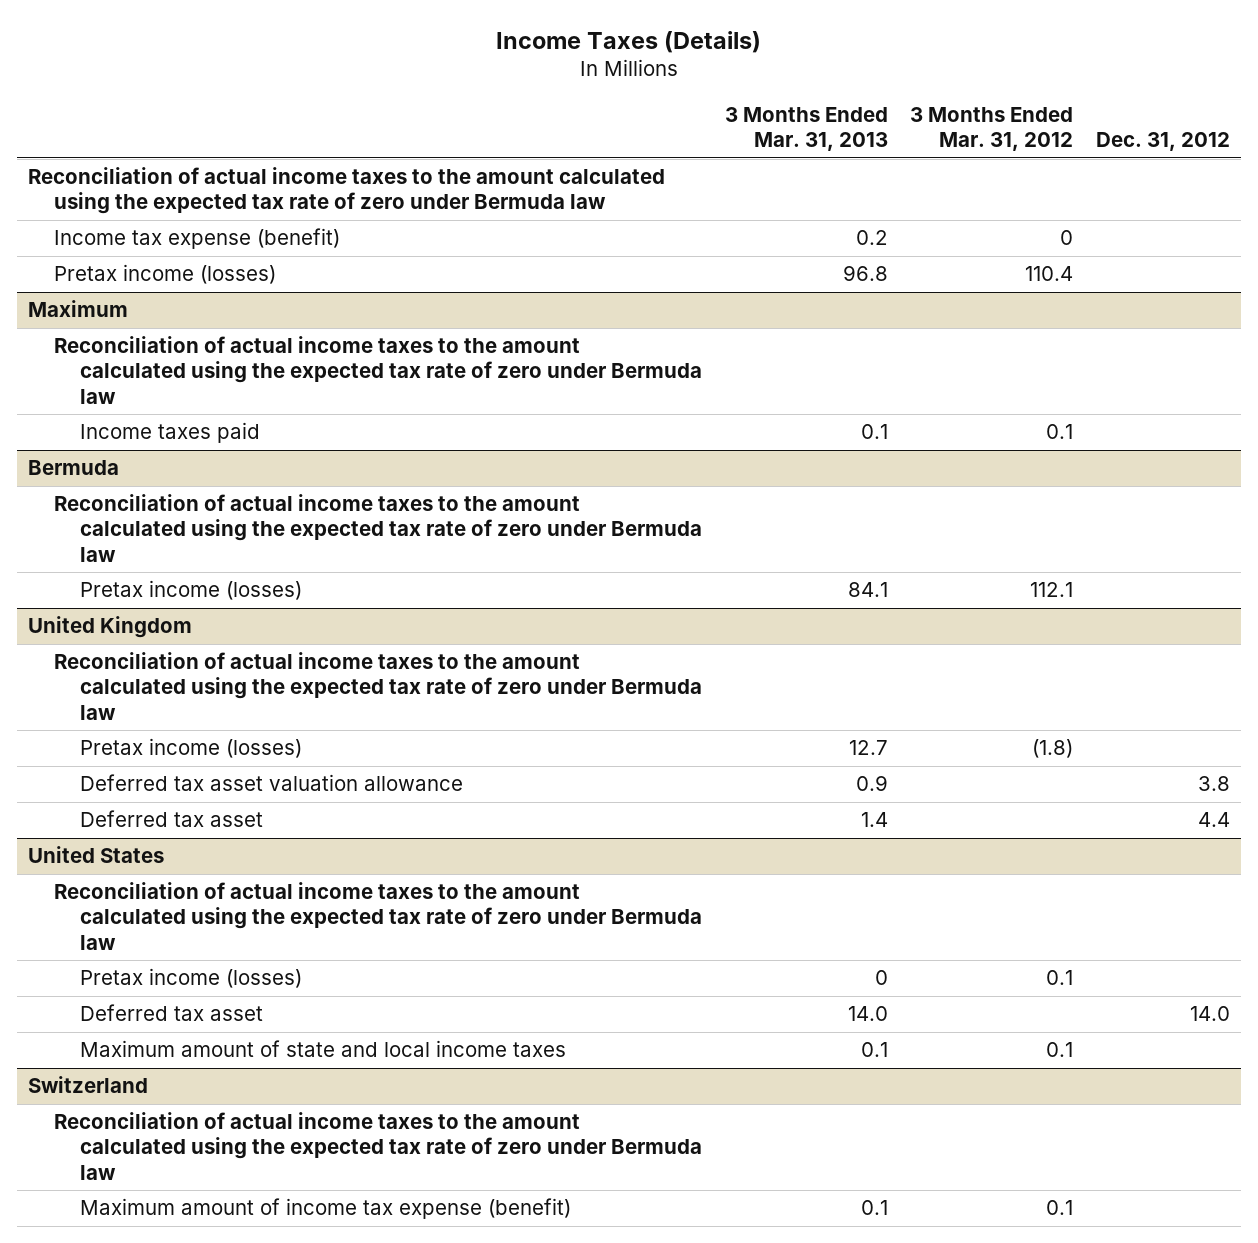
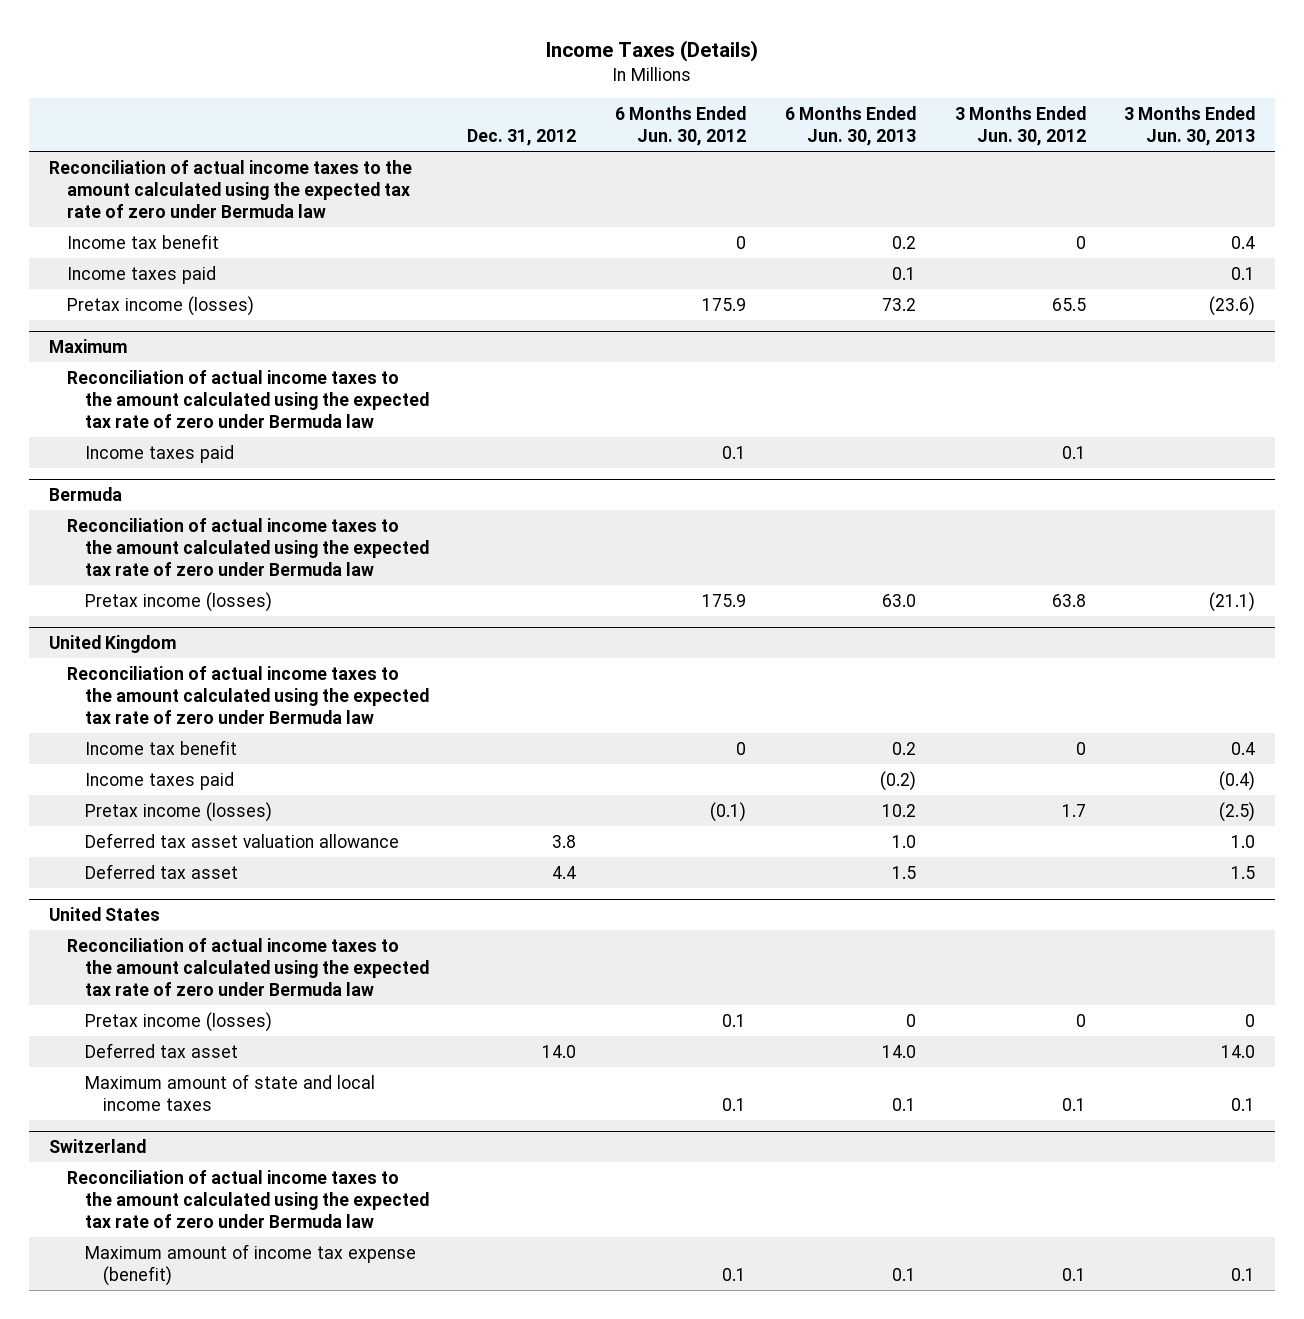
[724,106,888,152] 3 Months Ended Mar. 31, 2013 -> none
[910,106,1074,152] 3 Months Ended Mar. 31, 2012 -> none
none -> [615,105,747,147] 6 Months Ended Jun. 30, 2012
none -> [784,105,916,147] 6 Months Ended Jun. 30, 2013
none -> [954,105,1086,147] 3 Months Ended Jun. 30, 2012
none -> [1124,105,1256,147] 3 Months Ended Jun. 30, 2013
[54,228,341,250] Income tax expense (benefit) -> [66,233,219,249] Income tax benefit
none -> [66,265,216,284] Income taxes paid
none -> [84,739,237,755] Income tax benefit
none -> [84,771,234,790] Income taxes paid

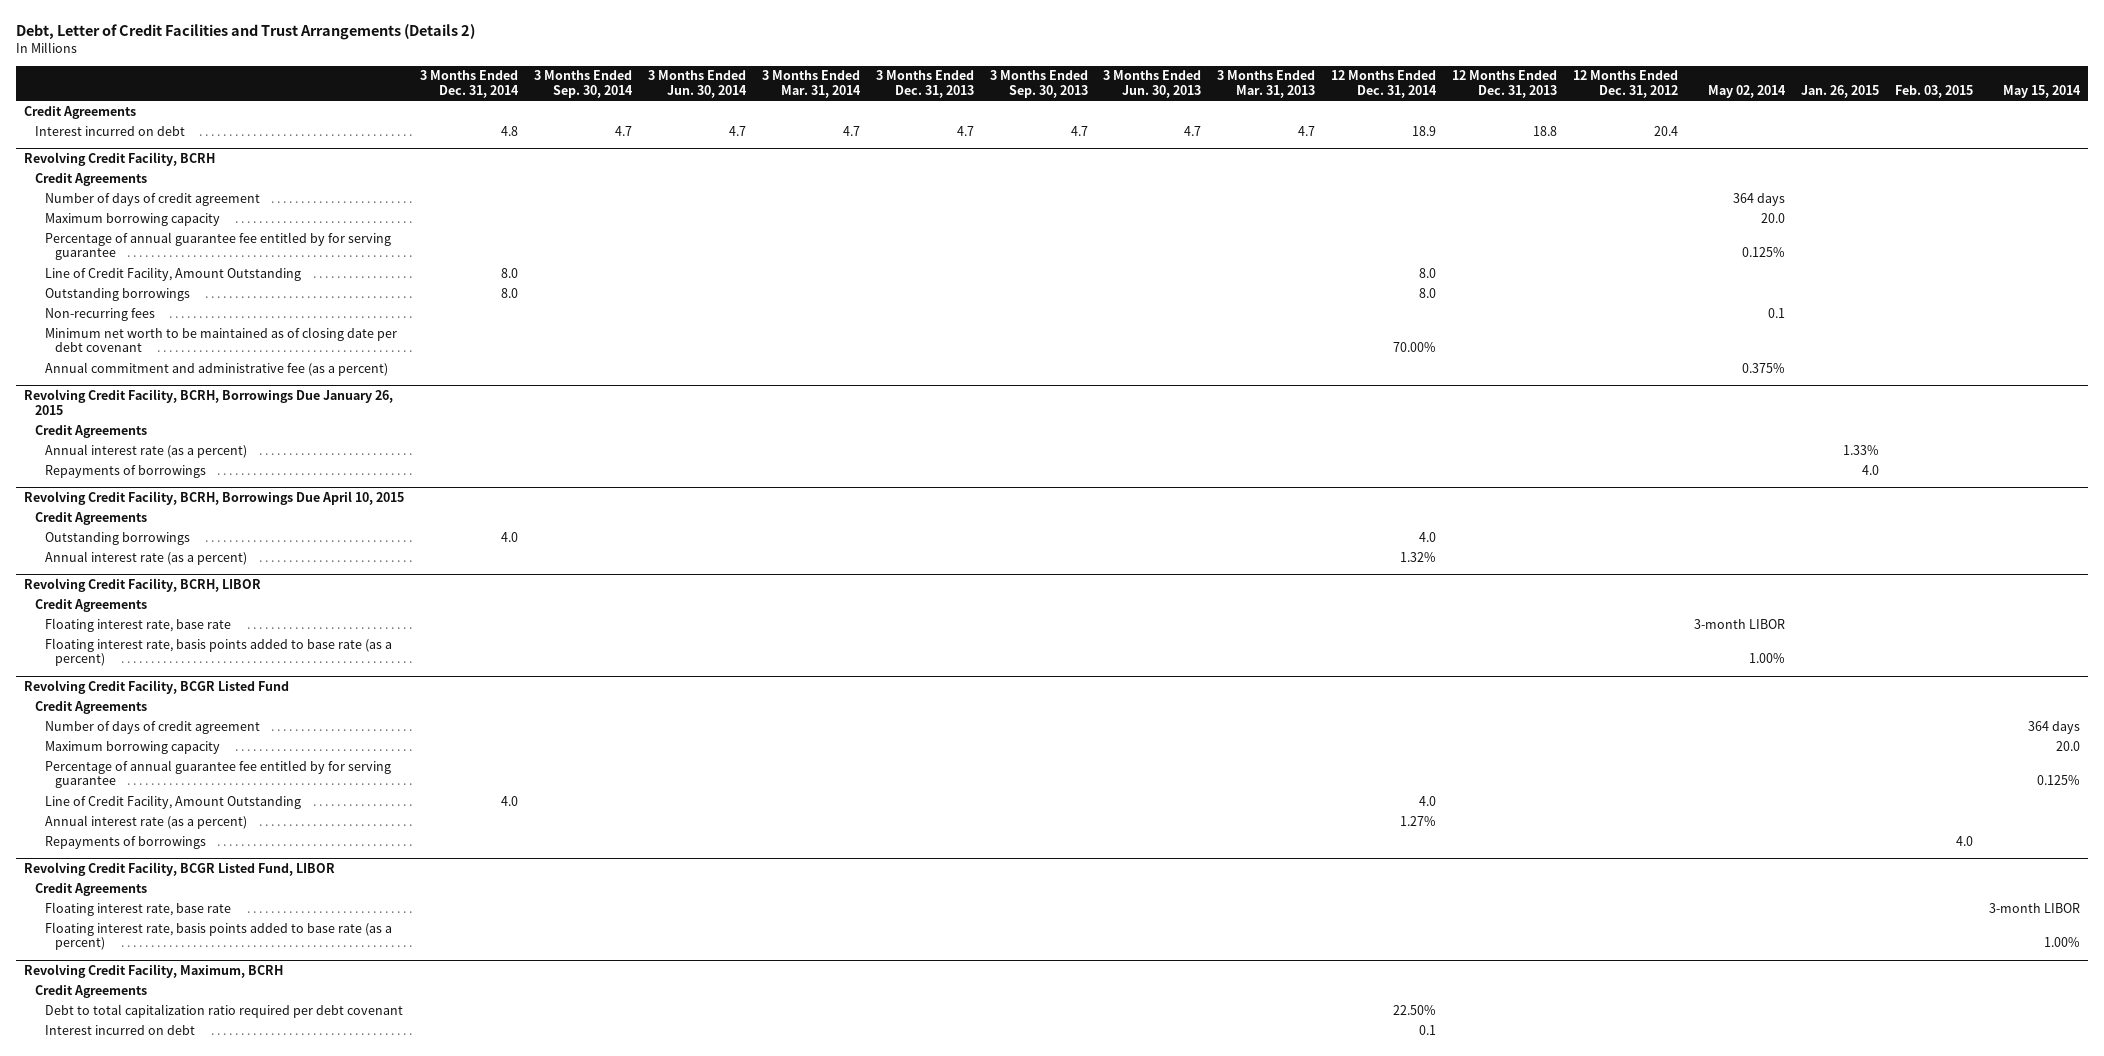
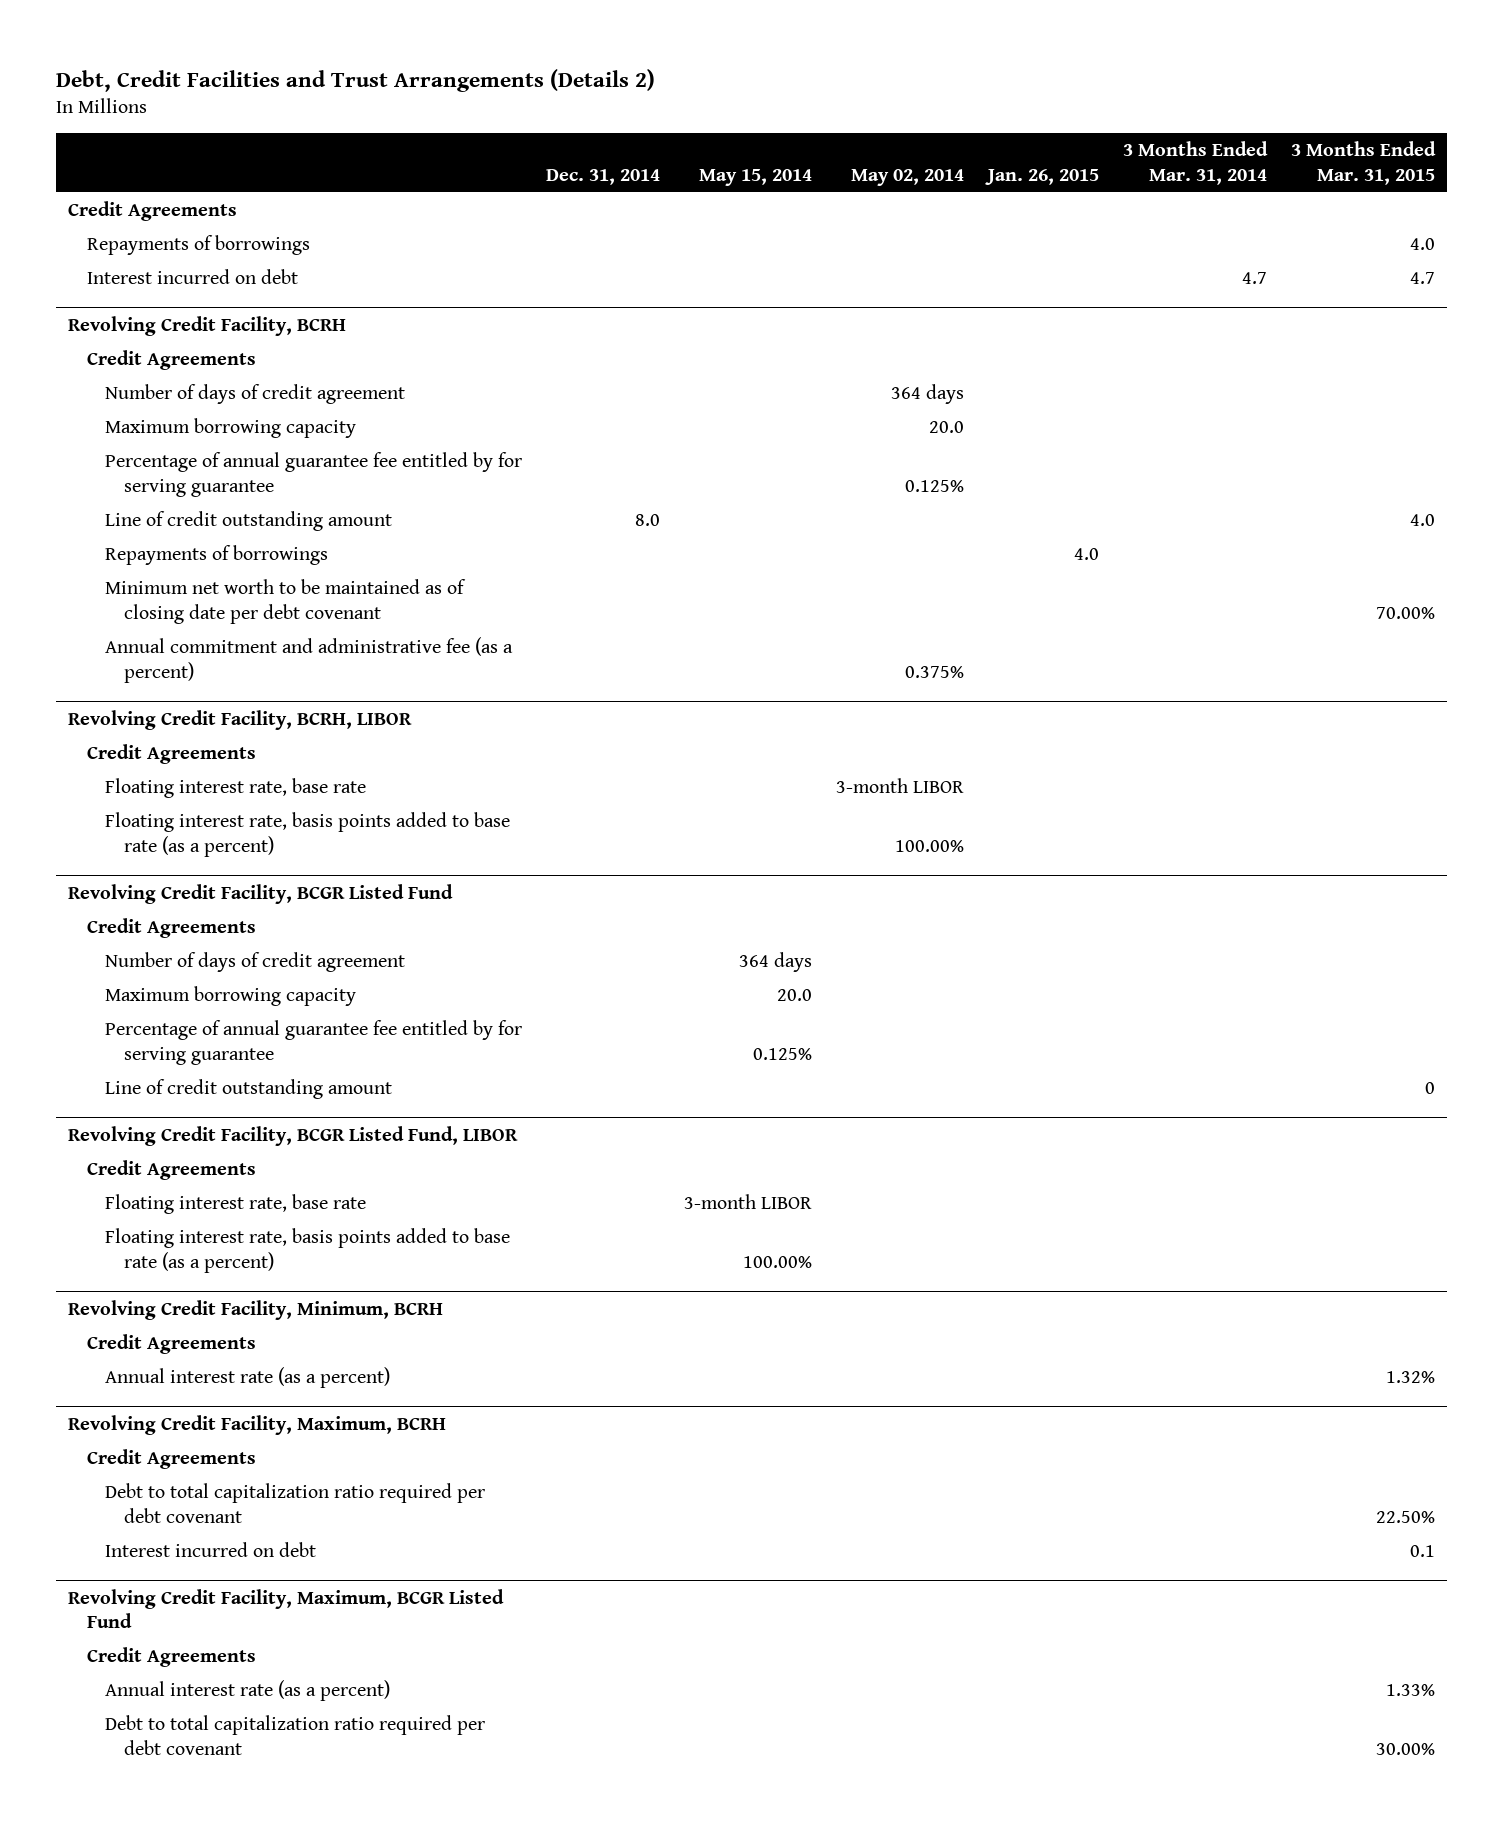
[16,23,476,40] Debt, Letter of Credit Facilities and Trust Arrangements (Details 2) -> [55,68,655,92] Debt, Credit Facilities and Trust Arrangements (Details 2)
[420,70,520,98] 3 Months Ended Dec. 31, 2014 -> none
[533,70,633,98] 3 Months Ended Sep. 30, 2014 -> none
[647,70,747,98] 3 Months Ended Jun. 30, 2014 -> none
[875,70,974,98] 3 Months Ended Dec. 31, 2013 -> none
[989,70,1088,98] 3 Months Ended Sep. 30, 2013 -> none
[1103,70,1202,98] 3 Months Ended Jun. 30, 2013 -> none
[1217,70,1316,98] 3 Months Ended Mar. 31, 2013 -> none
[1331,70,1438,98] 12 Months Ended Dec. 31, 2014 -> none
[1452,70,1558,98] 12 Months Ended Dec. 31, 2013 -> none
[1573,70,1679,98] 12 Months Ended Dec. 31, 2012 -> none
[1894,84,1973,98] Feb. 03, 2015 -> none
none -> [546,168,661,185] Dec. 31, 2014
none -> [1291,141,1437,185] 3 Months Ended Mar. 31, 2015
none -> [86,235,310,256] Repayments of borrowings
[44,287,190,301] Outstanding borrowings -> none
[44,307,155,321] Non-recurring fees -> none
[44,266,301,281] Line of Credit Facility, Amount Outstanding -> [105,511,393,532] Line of credit outstanding amount
none -> [105,545,329,566] Repayments of borrowings
[24,388,394,415] Revolving Credit Facility, BCRH, Borrowings Due January 26, 2015 -> none
[34,424,147,438] Credit Agreements -> none
[44,443,247,458] Annual interest rate (as a percent) -> none
[44,464,206,478] Repayments of borrowings -> none
[24,490,405,505] Revolving Credit Facility, BCRH, Borrowings Due April 10, 2015 -> none
[34,511,147,525] Credit Agreements -> none
[44,531,190,545] Outstanding borrowings -> none
[44,550,247,565] Annual interest rate (as a percent) -> none
[1748,653,1785,664] 1.00% -> [895,839,965,852] 100.00%
[44,814,247,829] Annual interest rate (as a percent) -> none
[44,835,206,849] Repayments of borrowings -> none
[44,794,301,809] Line of Credit Facility, Amount Outstanding -> [105,1079,393,1100] Line of credit outstanding amount
[2043,937,2080,948] 1.00% -> [743,1255,813,1268] 100.00%
none -> [67,1299,443,1320] Revolving Credit Facility, Minimum, BCRH
none -> [86,1334,256,1355] Credit Agreements
none -> [105,1367,391,1389] Annual interest rate (as a percent)
none -> [67,1588,504,1628] Revolving Credit Facility, Maximum, BCGR Listed Fund
none -> [86,1647,256,1668] Credit Agreements
none -> [105,1680,391,1702] Annual interest rate (as a percent)
none -> [105,1715,486,1755] Debt to total capitalization ratio required per debt covenant

